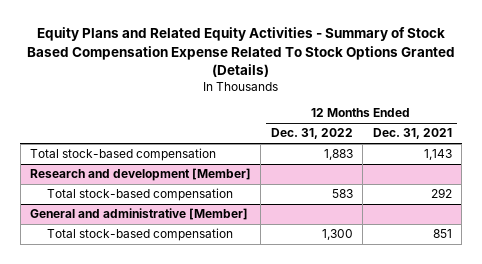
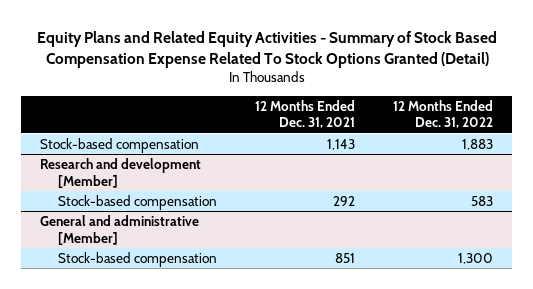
[26,27,455,78] Equity Plans and Related Equity Activities - Summary of Stock Based Compensation Expense Related To Stock Options Granted (Details) -> [36,30,497,68] Equity Plans and Related Equity Activities - Summary of Stock Based Compensation Expense Related To Stock Options Granted (Detail)
[29,148,216,162] Total stock-based compensation -> [40,137,200,153] Stock-based compensation
[46,188,233,202] Total stock-based compensation -> [57,194,217,210] Stock-based compensation
[46,228,233,242] Total stock-based compensation -> [57,251,217,267] Stock-based compensation

